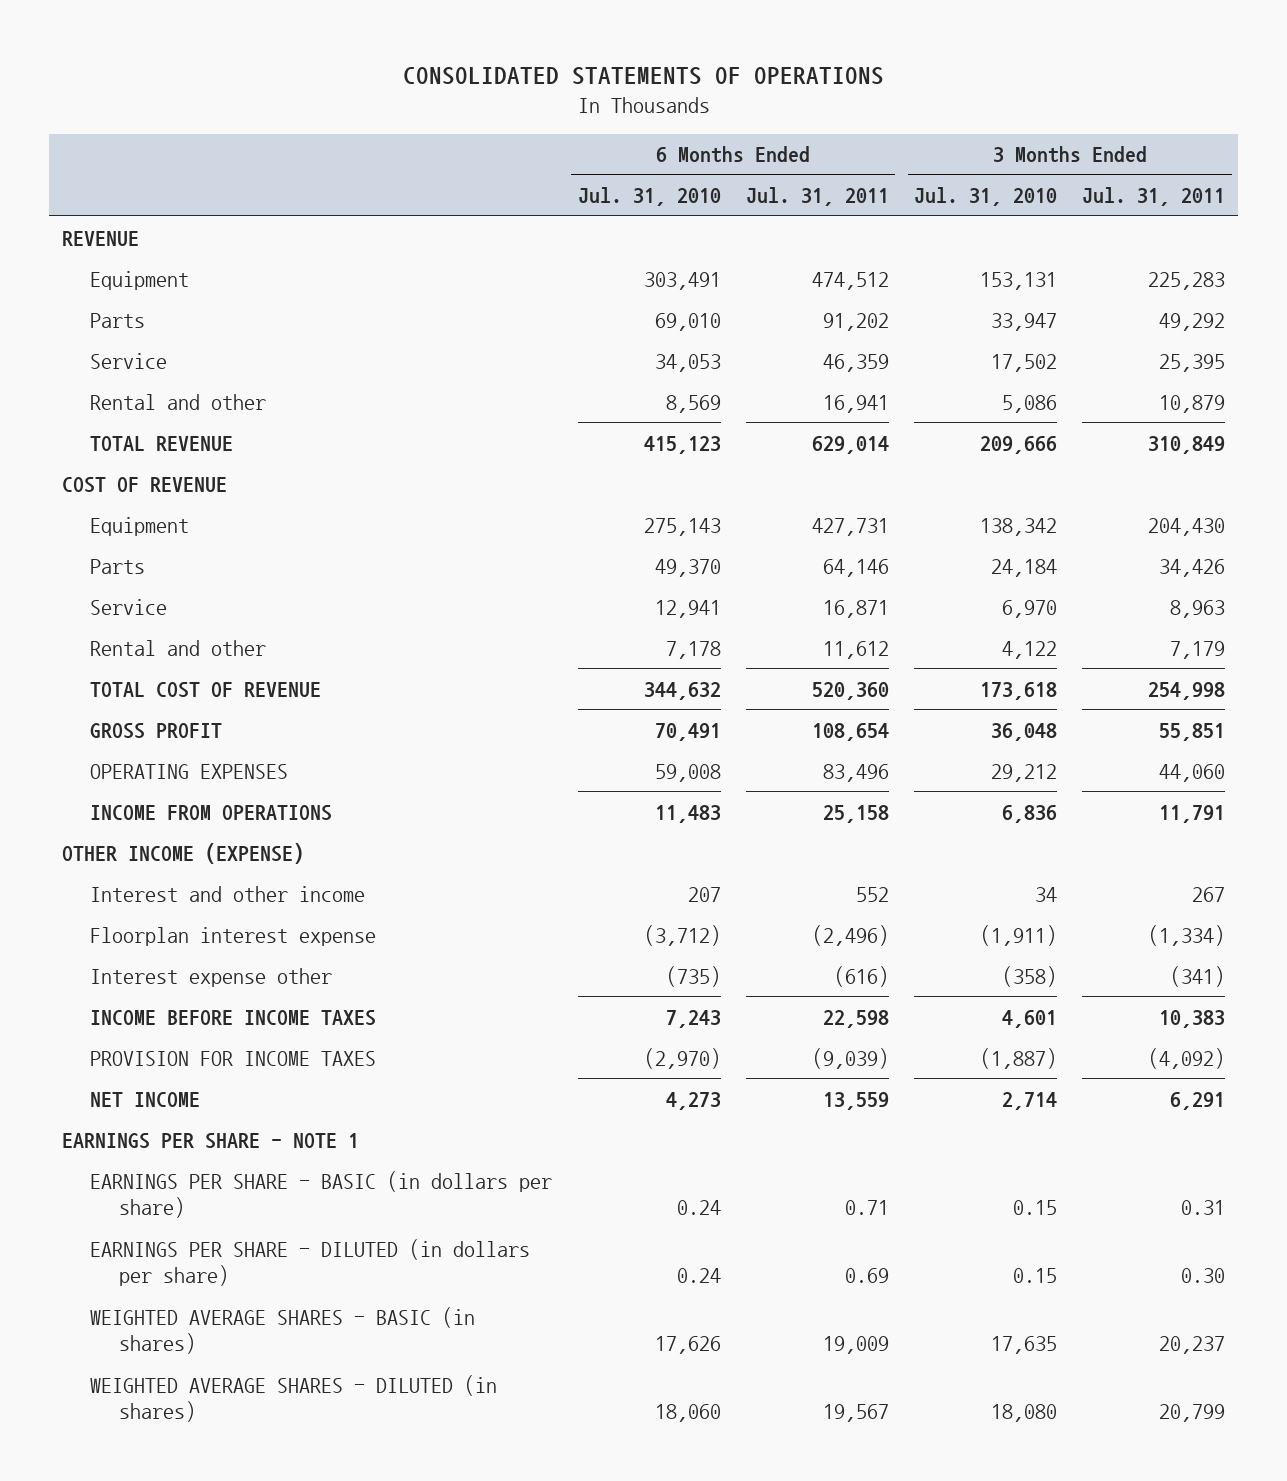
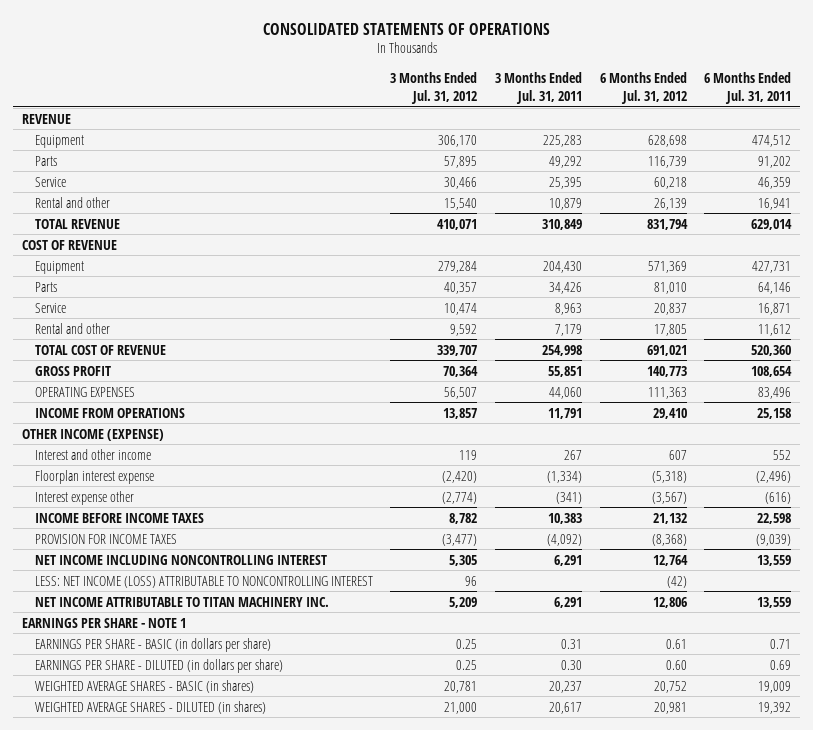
[577,187,721,207] Jul. 31, 2010 -> none
[914,187,1058,207] Jul. 31, 2010 -> none
none -> [390,71,478,104] 3 Months Ended Jul. 31, 2012
none -> [599,71,687,104] 6 Months Ended Jul. 31, 2012
[90,1091,201,1107] NET INCOME -> [34,554,327,565] NET INCOME INCLUDING NONCONTROLLING INTEREST
none -> [34,575,373,588] LESS: NET INCOME (LOSS) ATTRIBUTABLE TO NONCONTROLLING INTEREST
none -> [34,596,329,607] NET INCOME ATTRIBUTABLE TO TITAN MACHINERY INC.
[822,1404,889,1423] 19,567 -> [758,701,792,714] 19,392
[1159,1404,1226,1423] 20,799 -> [549,701,583,714] 20,617

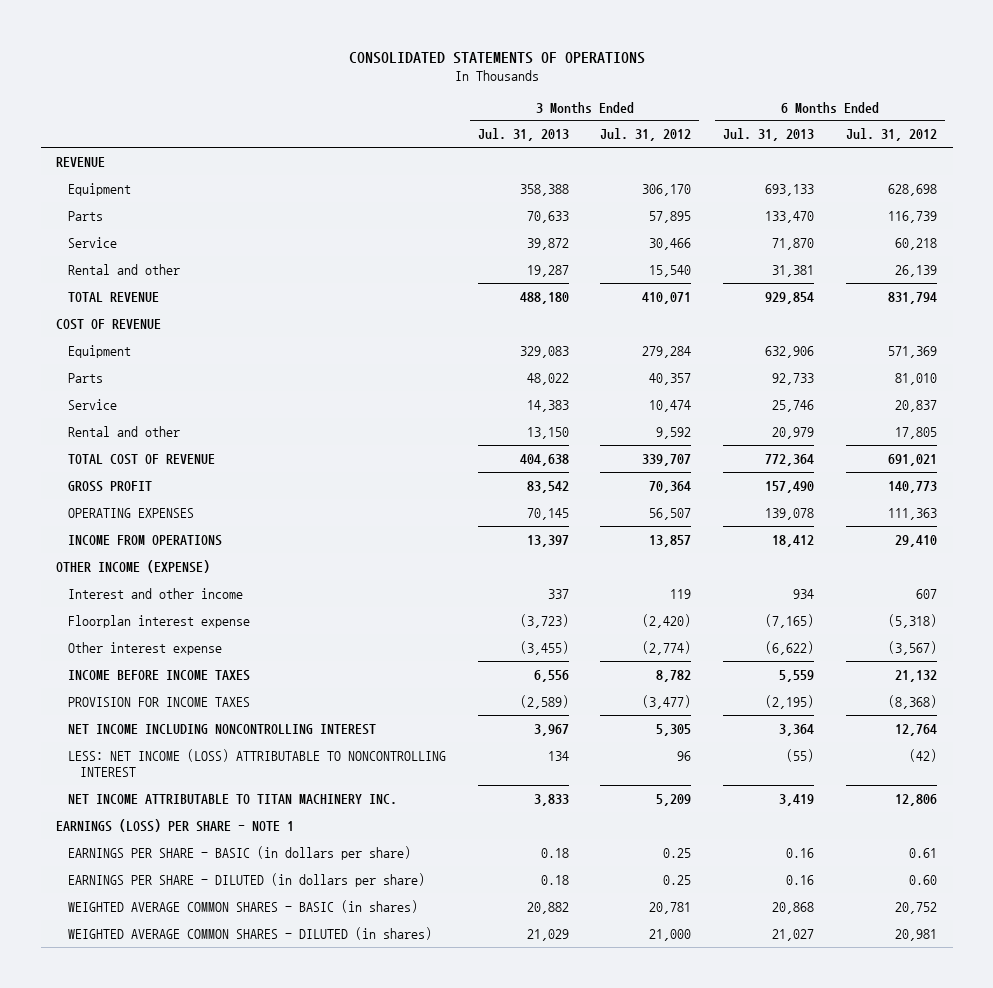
[495,71,583,104] 3 Months Ended Jul. 31, 2011 -> none
[704,71,792,104] 6 Months Ended Jul. 31, 2011 -> none
none -> [477,128,569,142] Jul. 31, 2013
none -> [723,128,815,142] Jul. 31, 2013
[34,490,134,505] Interest expense other -> [68,641,223,655] Other interest expense
[21,617,186,628] EARNINGS PER SHARE - NOTE 1 -> [56,818,295,832] EARNINGS (LOSS) PER SHARE - NOTE 1
[34,679,254,693] WEIGHTED AVERAGE SHARES - BASIC (in shares) -> [68,899,419,913] WEIGHTED AVERAGE COMMON SHARES - BASIC (in shares)
[34,700,266,714] WEIGHTED AVERAGE SHARES - DILUTED (in shares) -> [68,926,433,940] WEIGHTED AVERAGE COMMON SHARES - DILUTED (in shares)

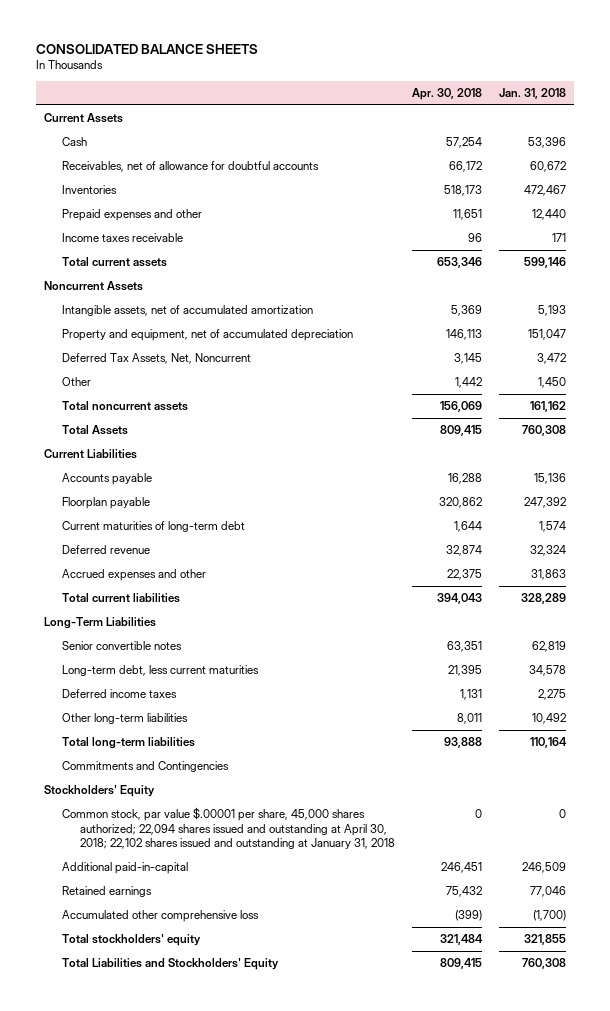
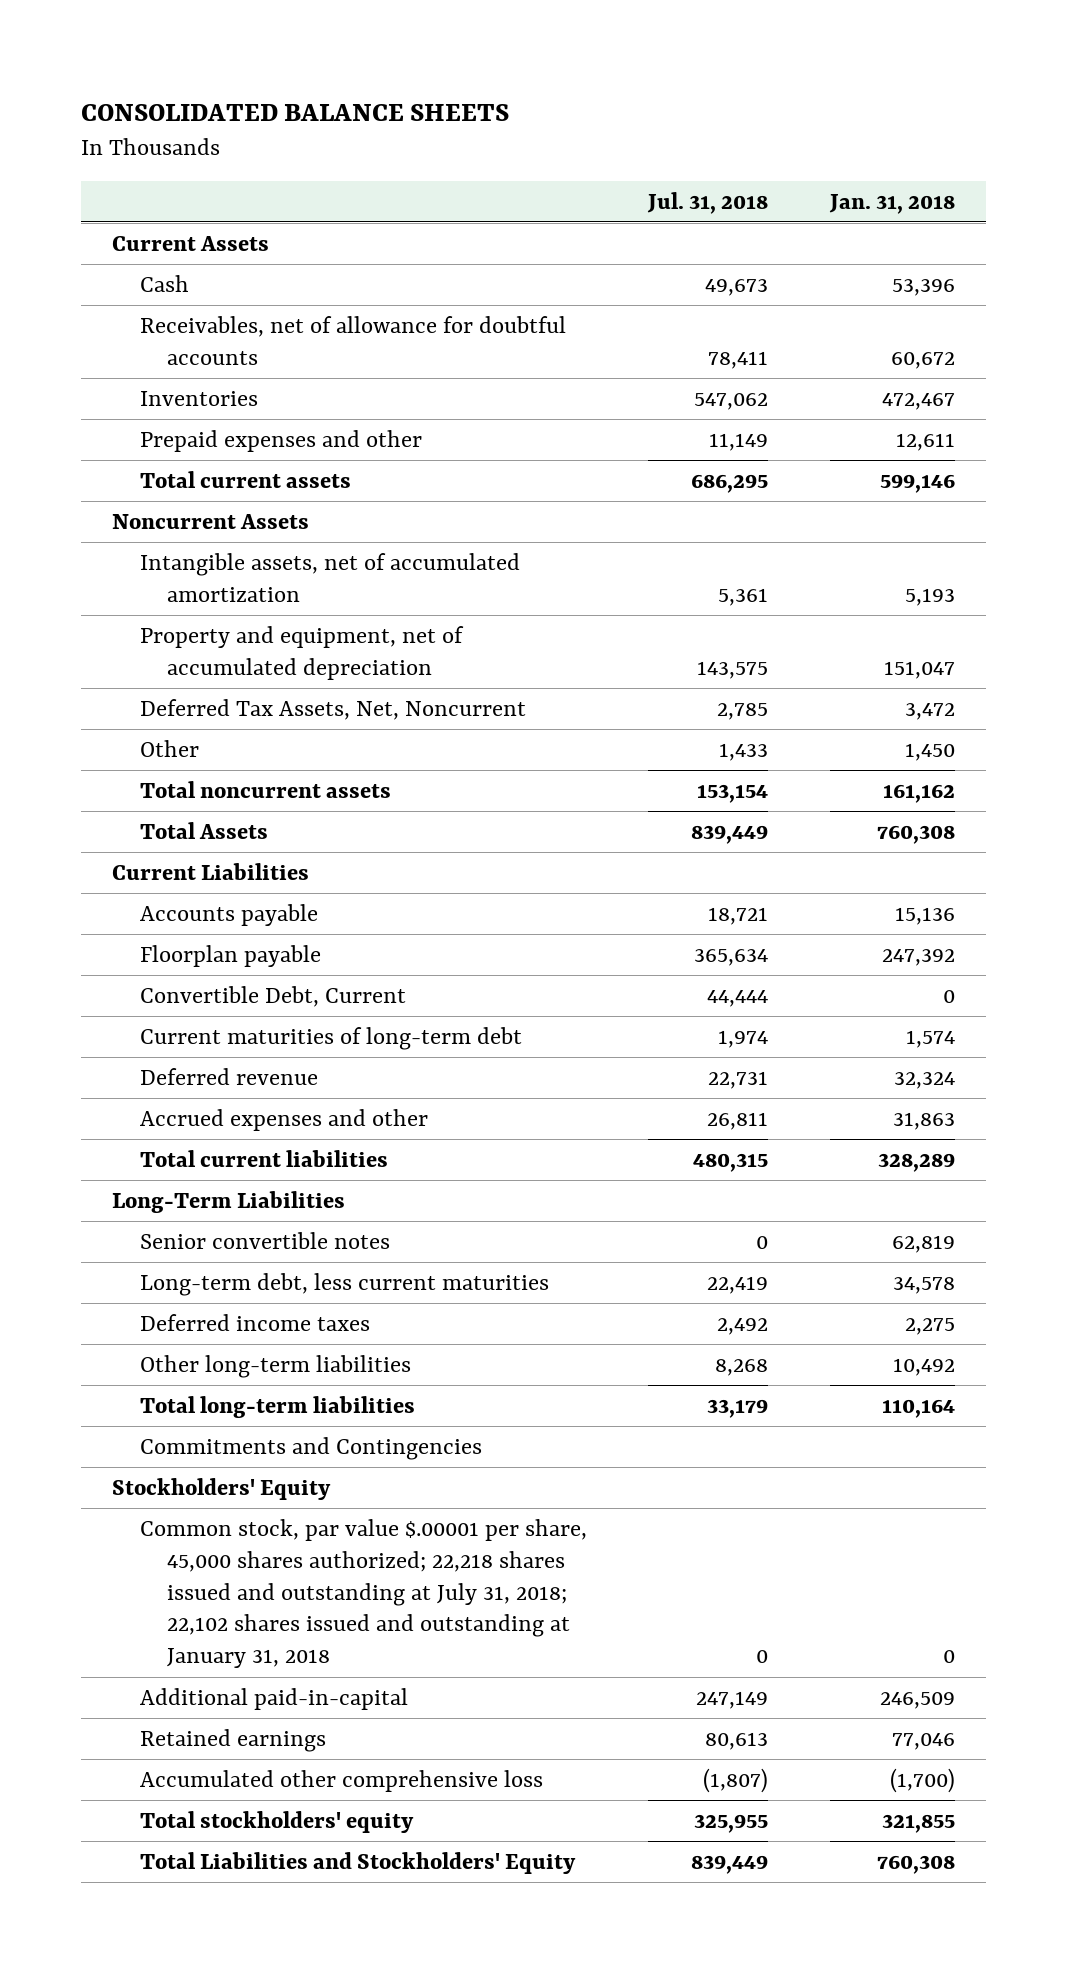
[411,87,482,100] Apr. 30, 2018 -> none
none -> [647,191,769,214] Jul. 31, 2018
[61,233,183,243] Income taxes receivable -> none
[531,209,566,221] 12,440 -> [895,432,955,451] 12,611
none -> [139,985,406,1007] Convertible Debt, Current
[61,807,395,850] Common stock, par value $.00001 per share, 45,000 shares authorized; 22,094 shares issued and outstanding at April 30, 2018; 22,102 shares issued and outstanding at January 31, 2018 -> [139,1518,587,1669] Common stock, par value $.00001 per share, 45,000 shares authorized; 22,218 shares issued and outstanding at July 31, 2018; 22,102 shares issued and outstanding at January 31, 2018

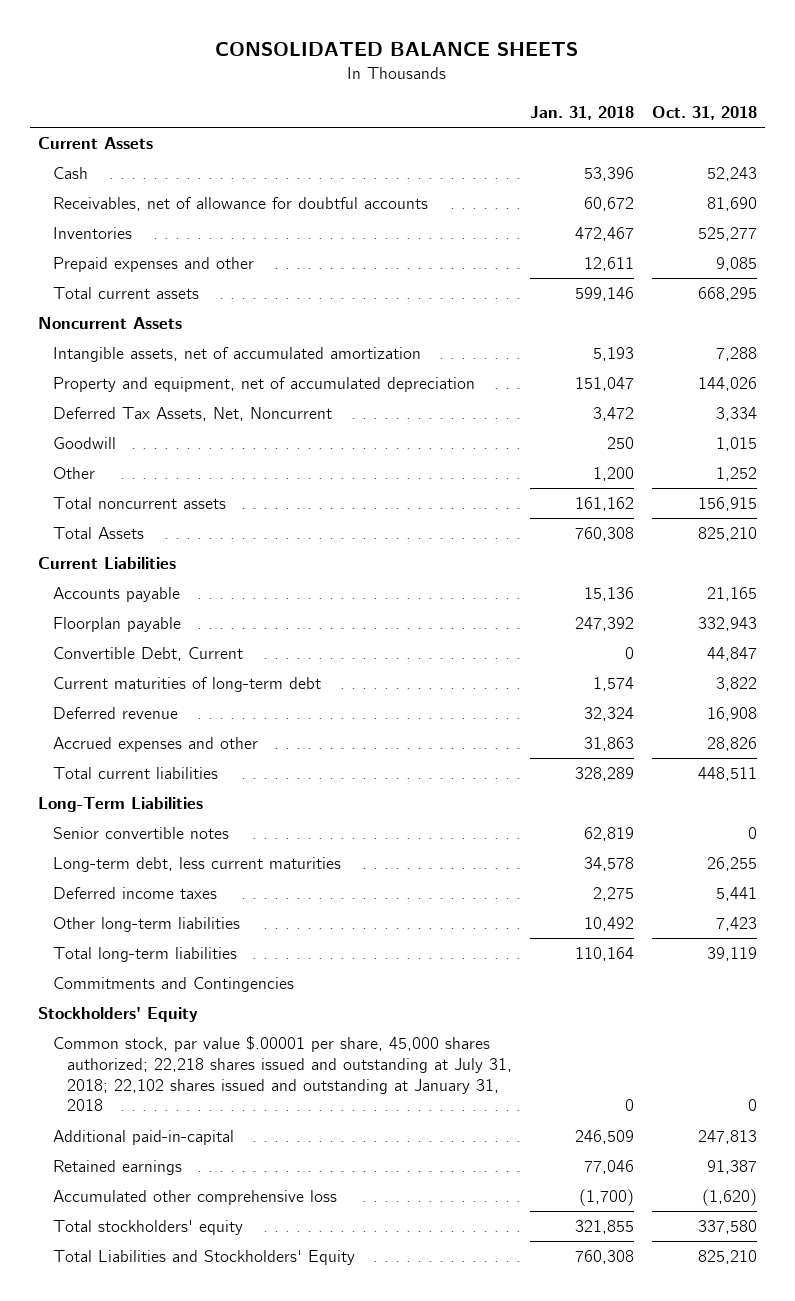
[647,191,769,214] Jul. 31, 2018 -> none
none -> [651,105,757,120] Oct. 31, 2018
none -> [52,437,116,450] Goodwill
[904,742,955,761] 1,450 -> [593,467,635,482] 1,200

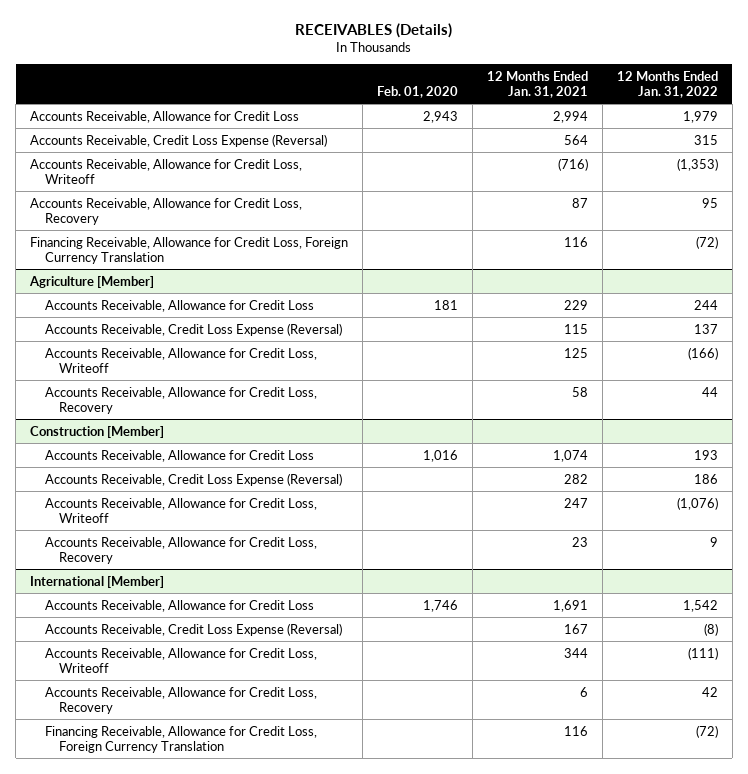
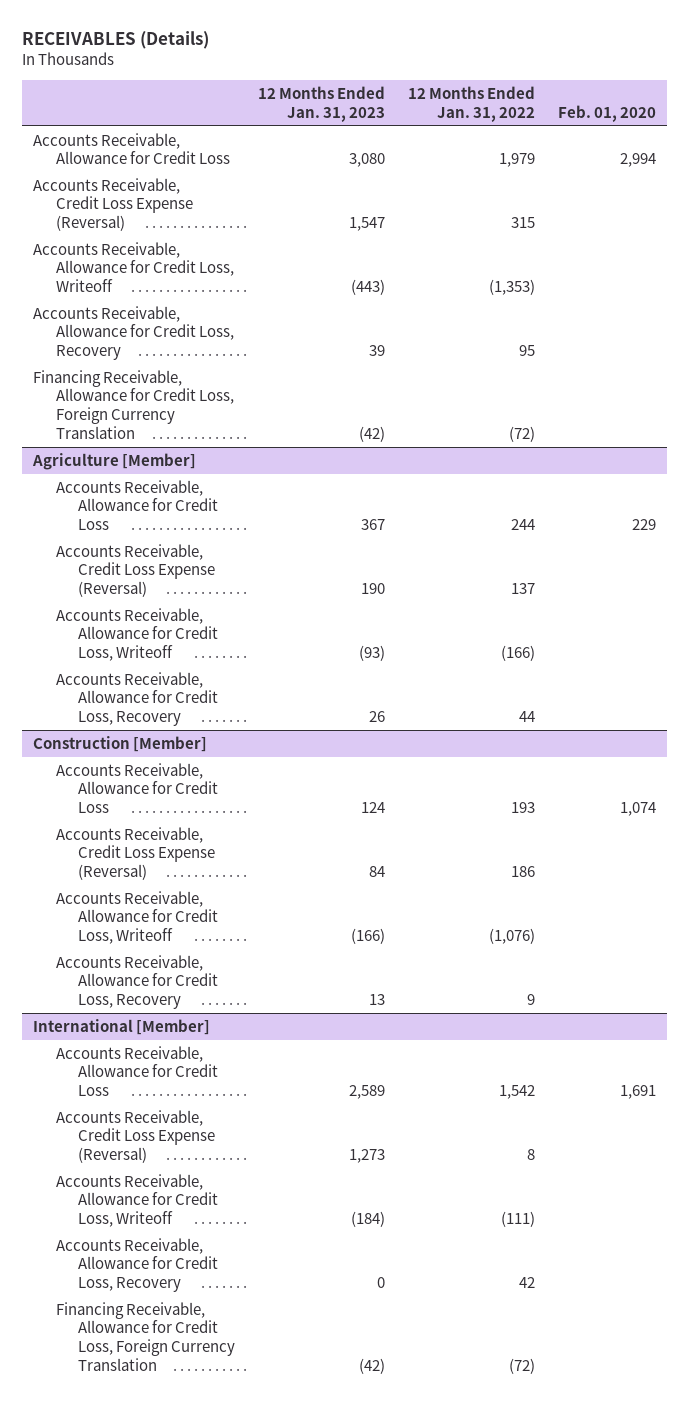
[486,70,588,98] 12 Months Ended Jan. 31, 2021 -> none
none -> [258,86,386,122] 12 Months Ended Jan. 31, 2023
[423,110,459,123] 2,943 -> [619,153,656,168] 2,994
[434,299,459,310] 181 -> [631,519,656,531] 229
[423,449,459,462] 1,016 -> [619,802,656,817] 1,074
[423,599,459,612] 1,746 -> [619,1085,656,1100] 1,691
[703,622,718,636] (8) -> [526,1149,535,1161] 8

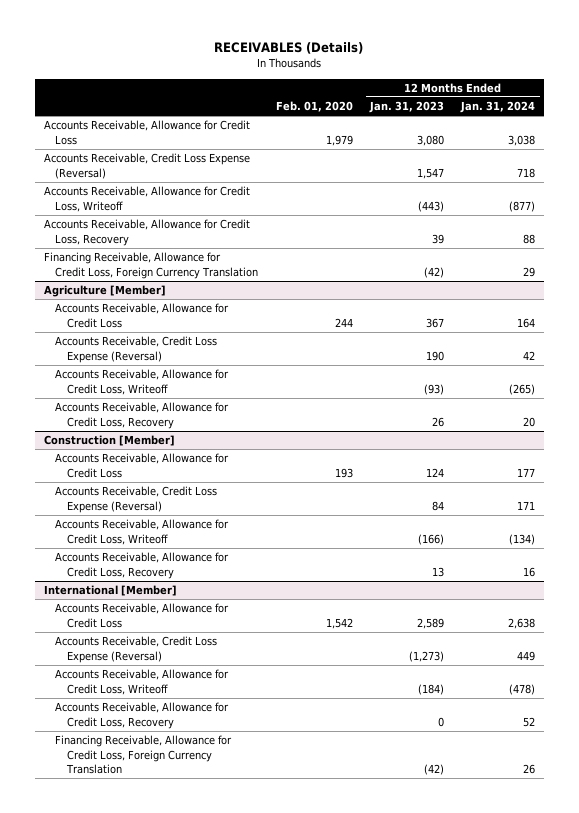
[407,86,535,122] 12 Months Ended Jan. 31, 2022 -> none
none -> [460,101,536,114] Jan. 31, 2024
[619,153,656,168] 2,994 -> [325,134,353,146] 1,979
[631,519,656,531] 229 -> [334,317,353,327] 244
[619,802,656,817] 1,074 -> [334,467,353,478] 193
[619,1085,656,1100] 1,691 -> [325,617,353,629] 1,542
[349,1149,386,1164] 1,273 -> [409,650,445,662] (1,273)

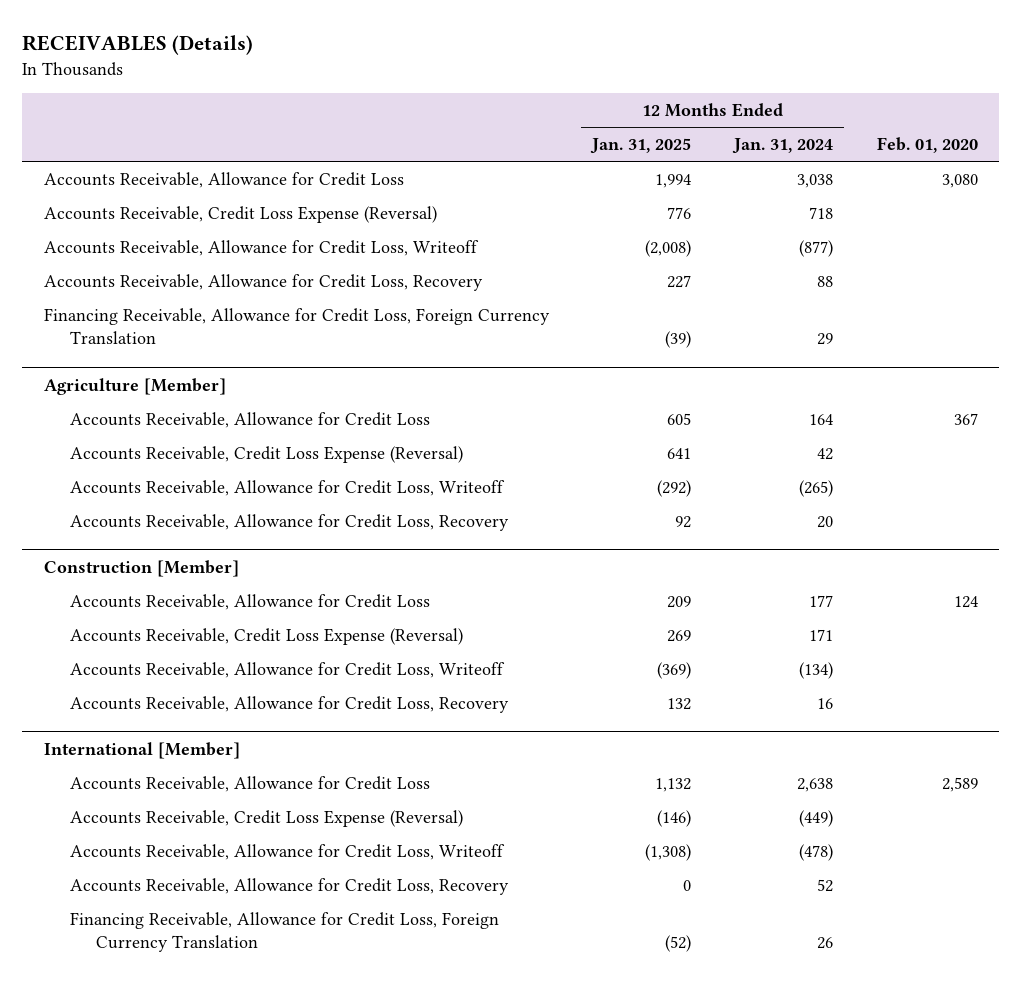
[369,101,445,114] Jan. 31, 2023 -> none
none -> [590,138,692,155] Jan. 31, 2025
[325,134,353,146] 1,979 -> [941,174,978,189] 3,080
[334,317,353,327] 244 -> [953,413,978,426] 367
[334,467,353,478] 193 -> [953,596,978,609] 124
[325,617,353,629] 1,542 -> [941,777,978,793] 2,589
[517,650,536,661] 449 -> [799,810,834,828] (449)

